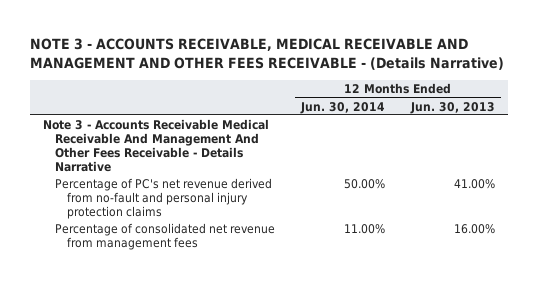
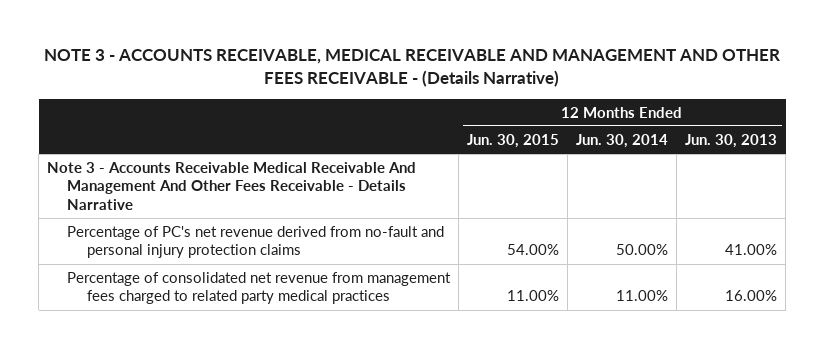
none -> [467,133,560,148] Jun. 30, 2015
[55,223,276,251] Percentage of consolidated net revenue from management fees -> [67,271,452,305] Percentage of consolidated net revenue from management fees charged to related party medical practices

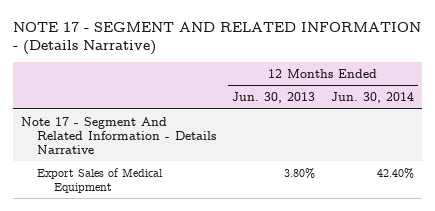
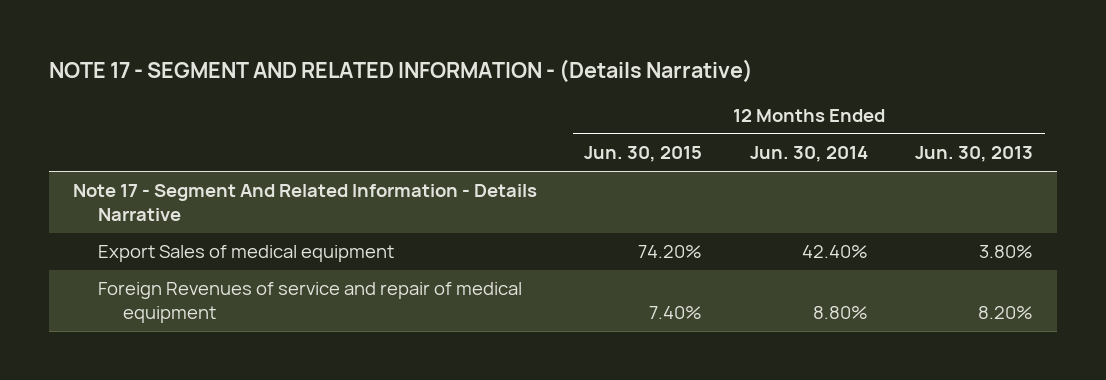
none -> [584,146,703,163] Jun. 30, 2015
[37,167,164,193] Export Sales of Medical Equipment -> [97,245,394,263] Export Sales of medical equipment
none -> [97,282,522,324] Foreign Revenues of service and repair of medical equipment

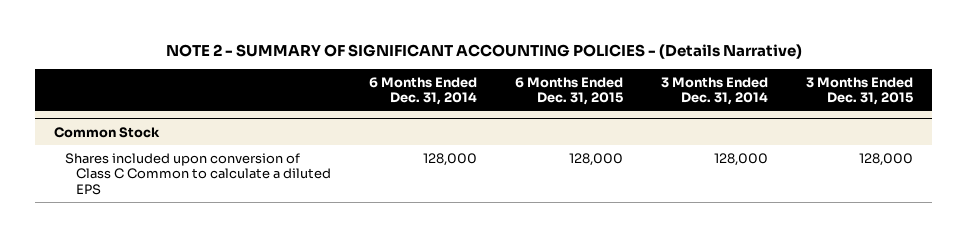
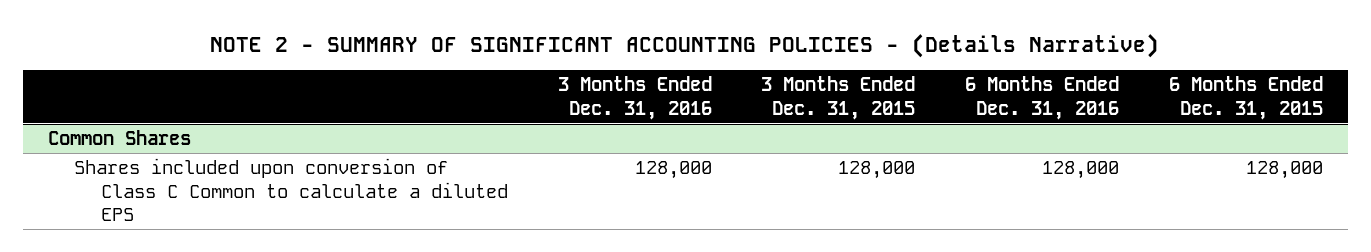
[369,76,478,106] 6 Months Ended Dec. 31, 2014 -> none
[661,76,769,106] 3 Months Ended Dec. 31, 2014 -> none
none -> [557,76,712,120] 3 Months Ended Dec. 31, 2016
none -> [965,76,1120,120] 6 Months Ended Dec. 31, 2016
[54,126,161,138] Common Stock -> [48,130,192,146] Common Shares

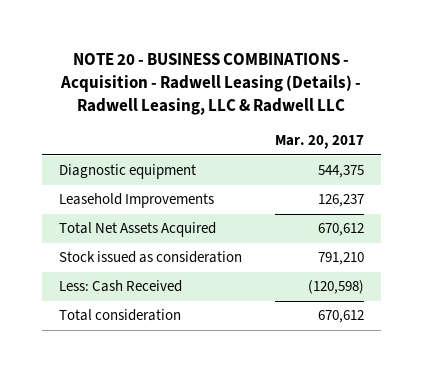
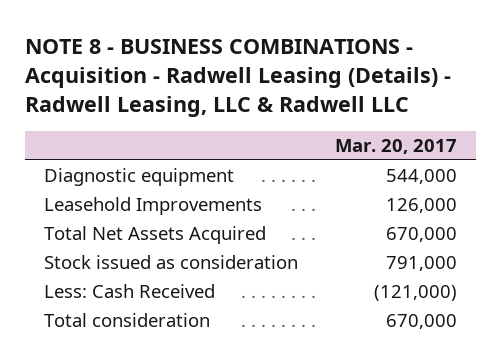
[60,53,362,116] NOTE 20 - BUSINESS COMBINATIONS - Acquisition - Radwell Leasing (Details) - Radwell Leasing, LLC & Radwell LLC -> [24,38,451,117] NOTE 8 - BUSINESS COMBINATIONS - Acquisition - Radwell Leasing (Details) - Radwell Leasing, LLC & Radwell LLC
[318,165,365,179] 544,375 -> [386,169,458,185] 544,000
[318,194,365,208] 126,237 -> [386,198,458,214] 126,000
[318,223,365,237] 670,612 -> [386,227,458,243] 670,000
[318,252,365,266] 791,210 -> [386,256,458,272] 791,000
[308,280,365,295] (120,598) -> [374,285,458,302] (121,000)
[318,310,365,324] 670,612 -> [386,314,458,330] 670,000

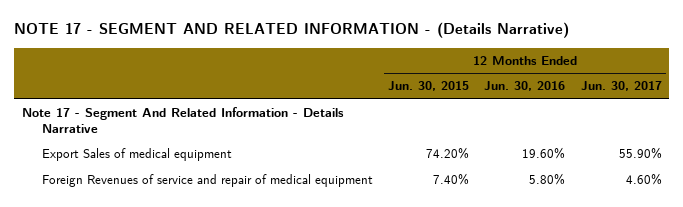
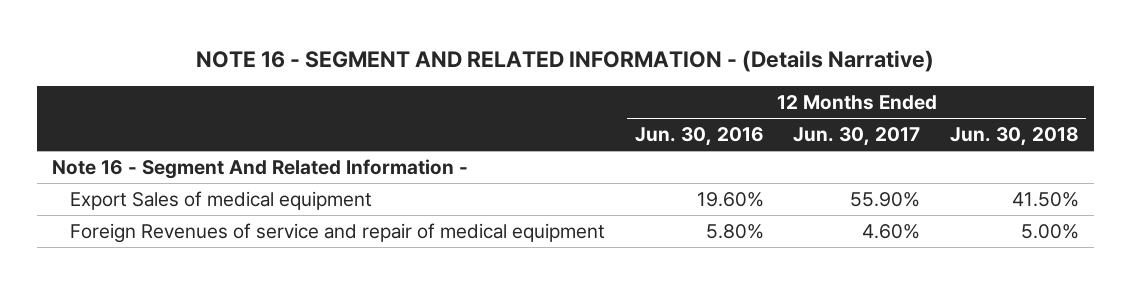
[14,22,570,39] NOTE 17 - SEGMENT AND RELATED INFORMATION - (Details Narrative) -> [196,49,935,72] NOTE 16 - SEGMENT AND RELATED INFORMATION - (Details Narrative)
[387,81,469,92] Jun. 30, 2015 -> none
none -> [949,127,1079,147] Jun. 30, 2018
[21,107,344,133] Note 17 - Segment And Related Information - Details Narrative -> [51,158,468,179] Note 16 - Segment And Related Information -

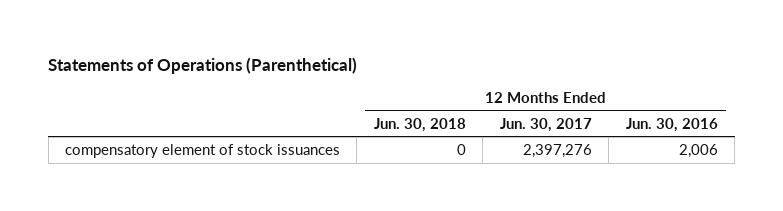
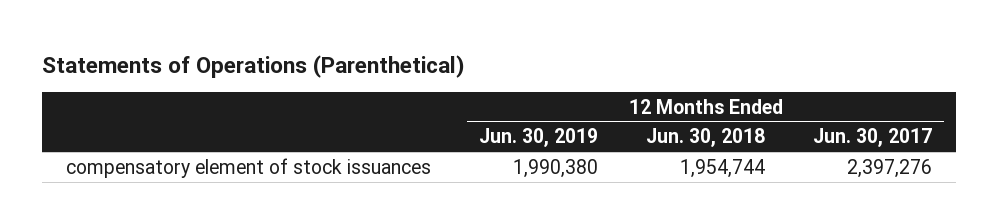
[625,117,718,132] Jun. 30, 2016 -> none
none -> [479,128,599,148] Jun. 30, 2019
[456,144,466,156] 0 -> [680,158,766,178] 1,954,744

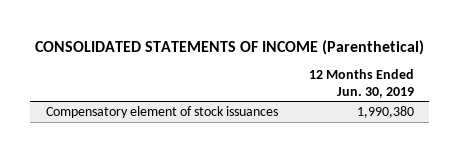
[42,54,466,78] Statements of Operations (Parenthetical) -> [34,39,424,55] CONSOLIDATED STATEMENTS OF INCOME (Parenthetical)
[646,128,766,148] Jun. 30, 2018 -> none
[812,128,932,148] Jun. 30, 2017 -> none
[66,157,432,178] compensatory element of stock issuances -> [45,106,278,119] Compensatory element of stock issuances

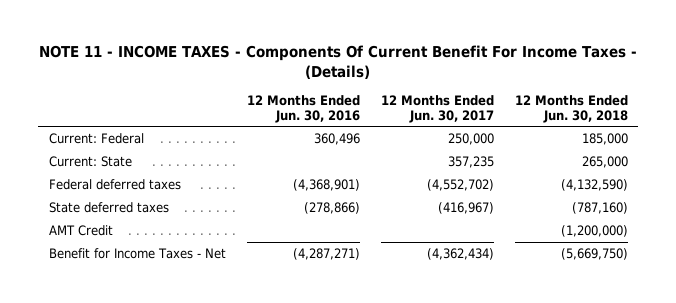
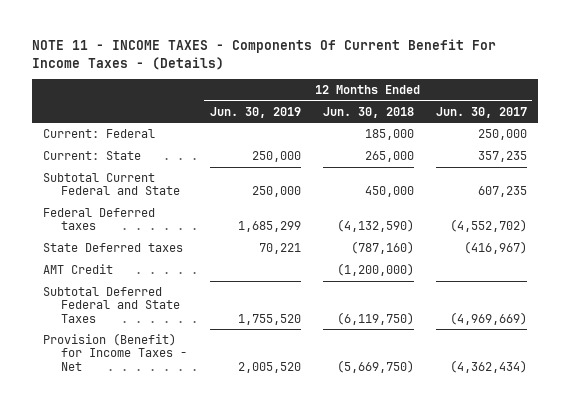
[246,95,360,123] 12 Months Ended Jun. 30, 2016 -> none
none -> [209,106,301,118] Jun. 30, 2019
none -> [43,172,181,196] Subtotal Current Federal and State
[48,178,181,190] Federal deferred taxes -> [43,207,156,231] Federal Deferred taxes
[48,201,169,213] State deferred taxes -> [43,242,184,252] State Deferred taxes
none -> [43,286,181,323] Subtotal Deferred Federal and State Taxes
[48,247,226,259] Benefit for Income Taxes - Net -> [43,332,188,371] Provision (Benefit) for Income Taxes - Net

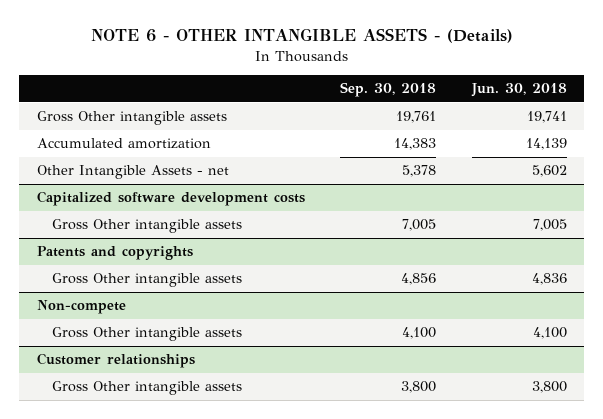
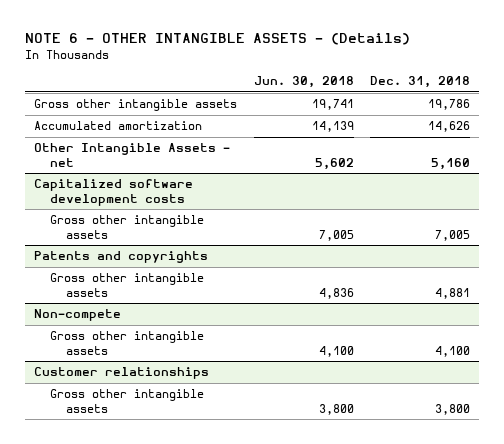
[340,82,437,98] Sep. 30, 2018 -> none
none -> [370,76,471,89] Dec. 31, 2018
[36,111,227,126] Gross Other intangible assets -> [33,99,237,112] Gross other intangible assets
[52,219,243,234] Gross Other intangible assets -> [49,215,204,239] Gross other intangible assets
[52,273,243,288] Gross Other intangible assets -> [49,273,204,297] Gross other intangible assets
[52,327,243,342] Gross Other intangible assets -> [49,331,204,355] Gross other intangible assets
[52,381,243,396] Gross Other intangible assets -> [49,389,204,413] Gross other intangible assets

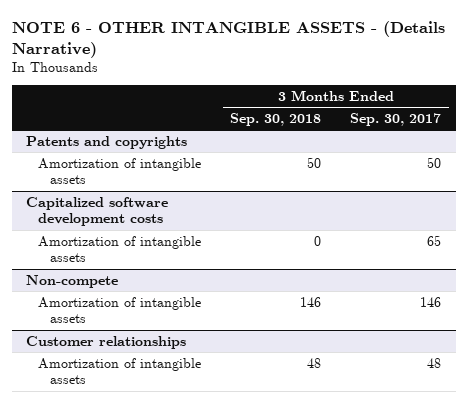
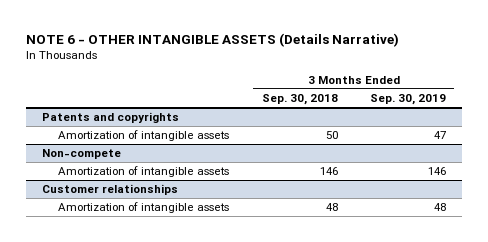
[11,20,445,58] NOTE 6 - OTHER INTANGIBLE ASSETS - (Details Narrative) -> [25,32,399,47] NOTE 6 - OTHER INTANGIBLE ASSETS (Details Narrative)
[350,113,442,127] Sep. 30, 2017 -> none
none -> [370,94,447,106] Sep. 30, 2019
[26,196,169,227] Capitalized software development costs -> none
[38,235,202,263] Amortization of intangible assets -> none

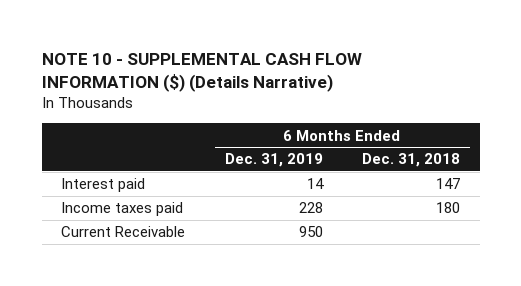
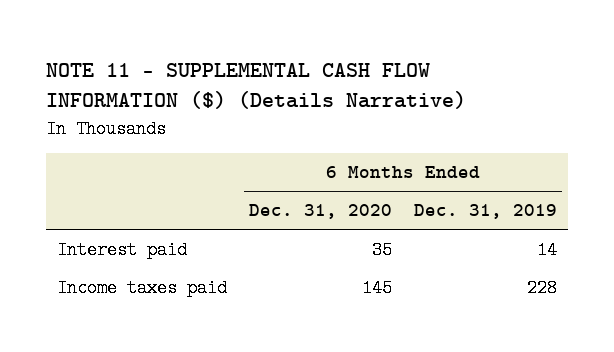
[41,52,362,93] NOTE 10 - SUPPLEMENTAL CASH FLOW INFORMATION ($) (Details Narrative) -> [46,62,467,110] NOTE 11 - SUPPLEMENTAL CASH FLOW INFORMATION ($) (Details Narrative)
[361,153,460,168] Dec. 31, 2018 -> none
none -> [249,203,393,219] Dec. 31, 2020
[61,226,186,238] Current Receivable -> none

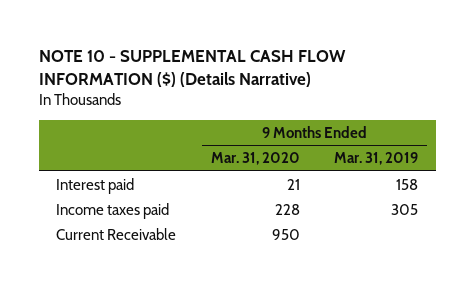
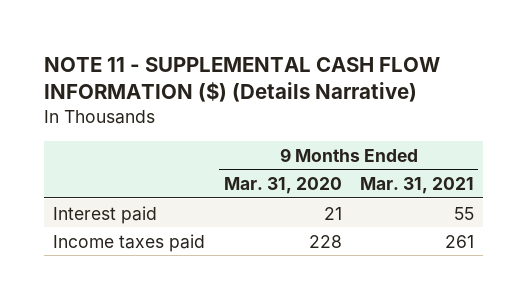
[38,49,346,88] NOTE 10 - SUPPLEMENTAL CASH FLOW INFORMATION ($) (Details Narrative) -> [44,56,441,103] NOTE 11 - SUPPLEMENTAL CASH FLOW INFORMATION ($) (Details Narrative)
[334,152,419,166] Mar. 31, 2019 -> none
none -> [359,177,474,195] Mar. 31, 2021
[56,227,177,240] Current Receivable -> none

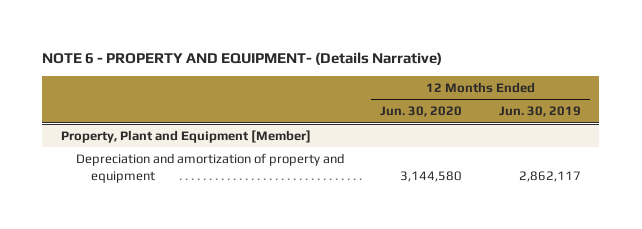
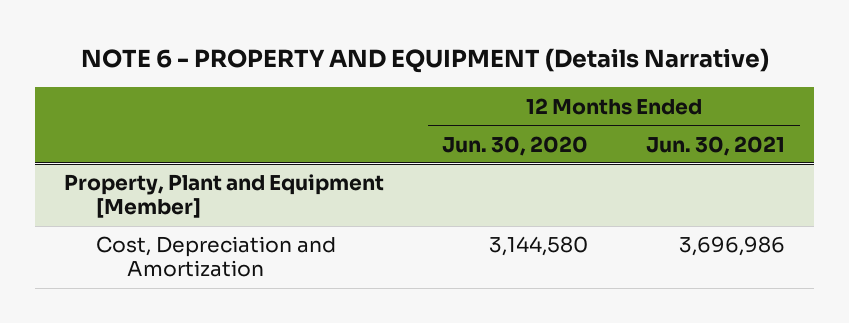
[42,51,443,65] NOTE 6 - PROPERTY AND EQUIPMENT- (Details Narrative) -> [80,47,769,73] NOTE 6 - PROPERTY AND EQUIPMENT (Details Narrative)
[499,106,582,118] Jun. 30, 2019 -> none
none -> [646,135,786,156] Jun. 30, 2021
[75,153,344,183] Depreciation and amortization of property and equipment -> [95,236,336,278] Cost, Depreciation and Amortization

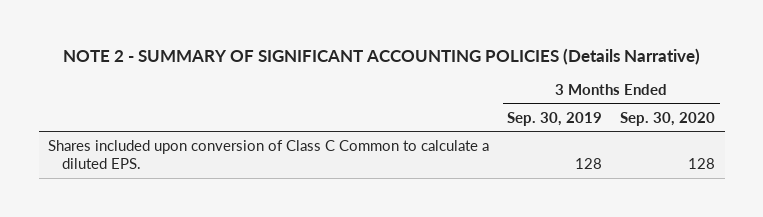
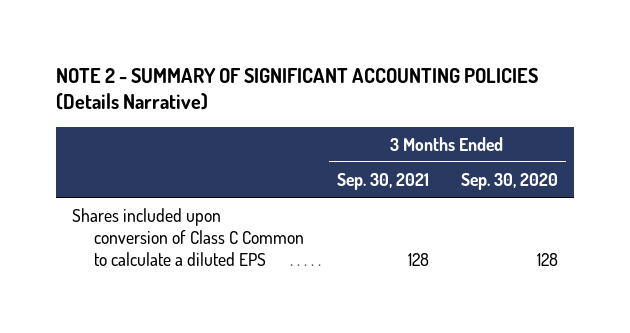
[507,111,603,126] Sep. 30, 2019 -> none
none -> [336,172,429,190] Sep. 30, 2021
[47,139,489,170] Shares included upon conversion of Class C Common to calculate a diluted EPS. -> [72,207,305,266] Shares included upon conversion of Class C Common to calculate a diluted EPS

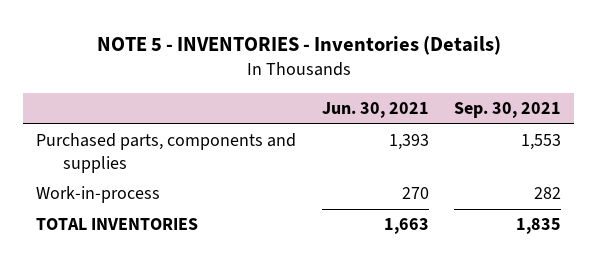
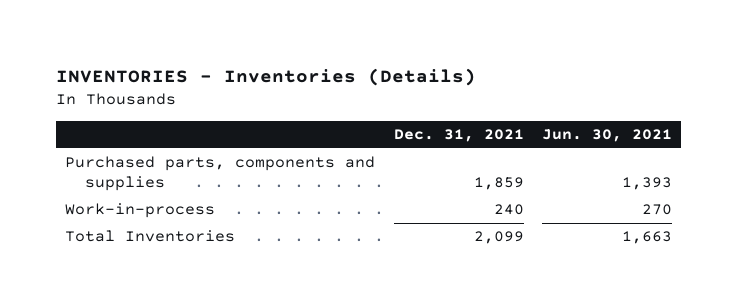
[96,35,501,55] NOTE 5 - INVENTORIES - Inventories (Details) -> [55,67,476,86] INVENTORIES - Inventories (Details)
[454,102,562,119] Sep. 30, 2021 -> none
none -> [393,129,524,143] Dec. 31, 2021
[35,218,198,231] TOTAL INVENTORIES -> [65,230,236,243] Total Inventories

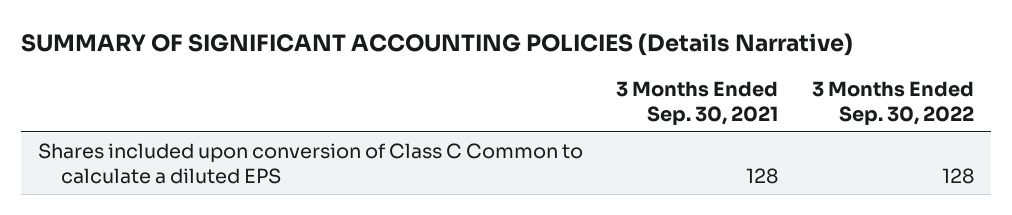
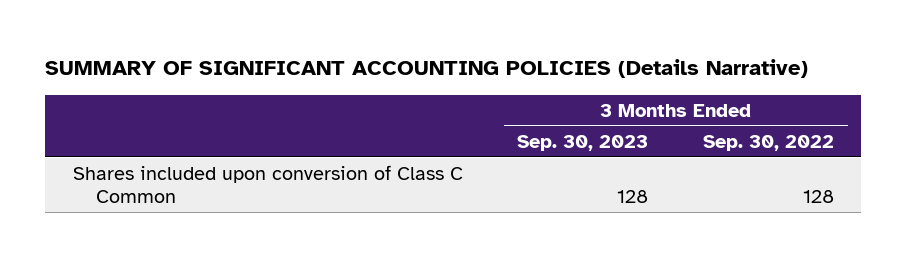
[616,80,779,125] 3 Months Ended Sep. 30, 2021 -> none
none -> [517,134,649,151] Sep. 30, 2023
[37,143,583,185] Shares included upon conversion of Class C Common to calculate a diluted EPS -> [72,165,463,204] Shares included upon conversion of Class C Common

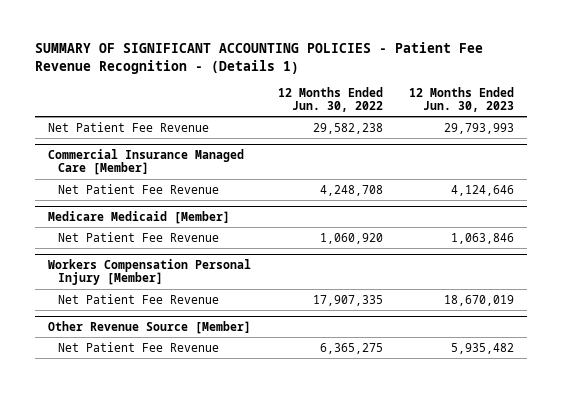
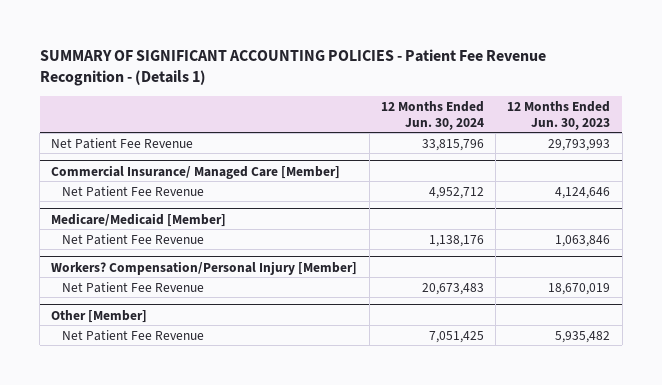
[277,86,383,112] 12 Months Ended Jun. 30, 2022 -> none
none -> [380,100,484,130] 12 Months Ended Jun. 30, 2024
[48,149,245,176] Commercial Insurance Managed Care [Member] -> [51,164,341,179] Commercial Insurance/ Managed Care [Member]
[48,211,231,225] Medicare Medicaid [Member] -> [51,212,227,227] Medicare/Medicaid [Member]
[48,259,252,286] Workers Compensation Personal Injury [Member] -> [51,260,358,275] Workers? Compensation/Personal Injury [Member]
[48,321,252,335] Other Revenue Source [Member] -> [51,309,148,323] Other [Member]

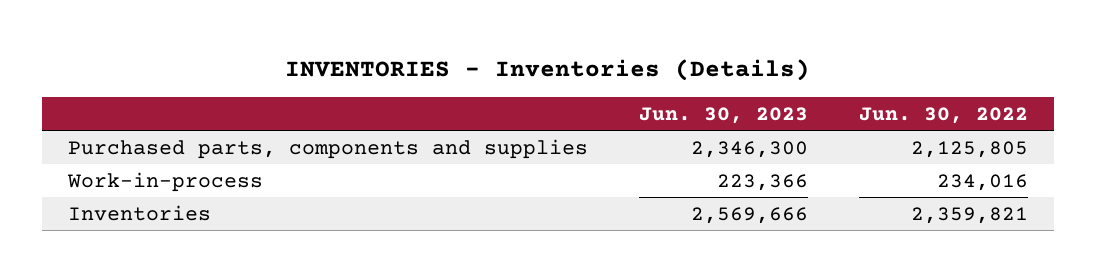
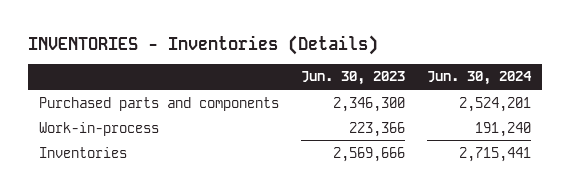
[859,106,1029,124] Jun. 30, 2022 -> none
none -> [426,71,532,86] Jun. 30, 2024
[67,138,588,159] Purchased parts, components and supplies -> [38,96,279,111] Purchased parts and components

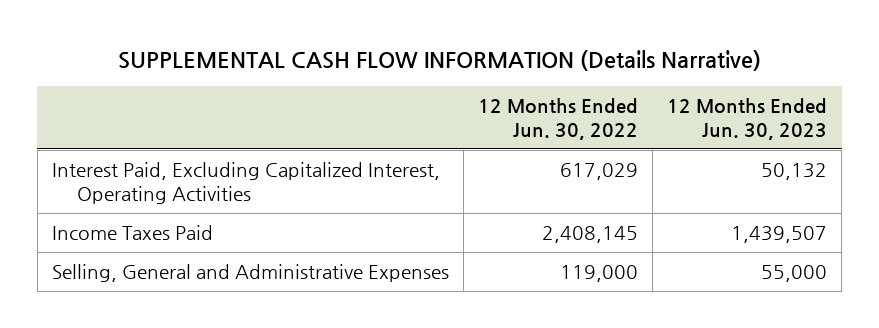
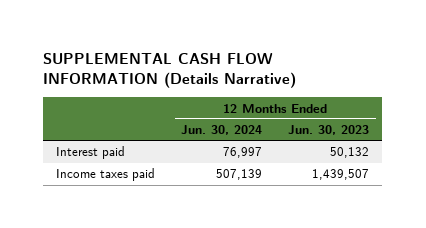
[477,97,638,140] 12 Months Ended Jun. 30, 2022 -> none
none -> [181,125,263,136] Jun. 30, 2024
[51,263,449,282] Selling, General and Administrative Expenses -> none
[51,161,440,205] Interest Paid, Excluding Capitalized Interest, Operating Activities -> [56,146,126,160] Interest paid
[51,224,213,240] Income Taxes Paid -> [56,168,156,182] Income taxes paid

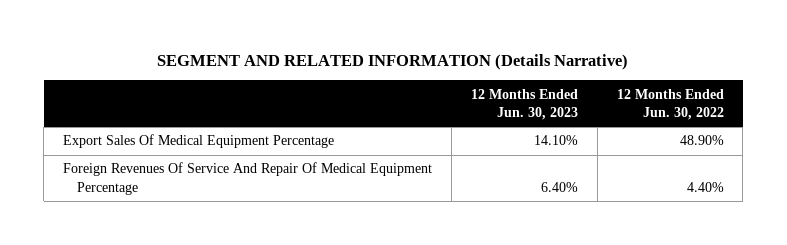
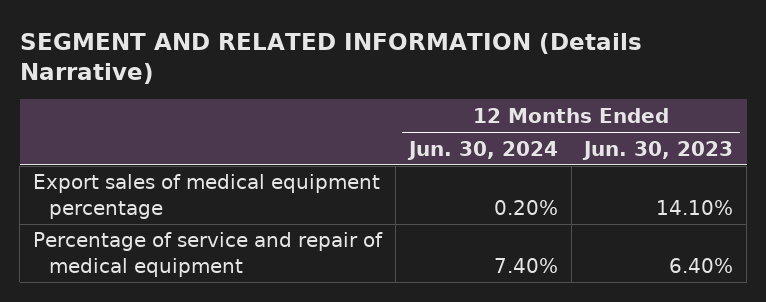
[616,88,724,121] 12 Months Ended Jun. 30, 2022 -> none
none -> [406,140,558,160] Jun. 30, 2024
[63,134,335,149] Export Sales Of Medical Equipment Percentage -> [32,174,380,219] Export sales of medical equipment percentage
[63,162,433,195] Foreign Revenues Of Service And Repair Of Medical Equipment Percentage -> [32,232,383,277] Percentage of service and repair of medical equipment

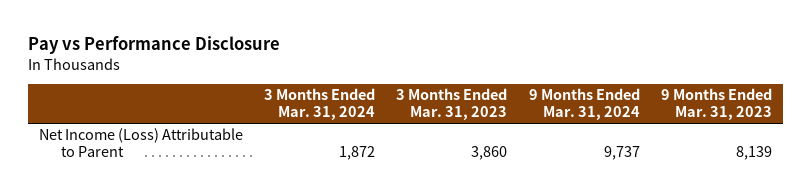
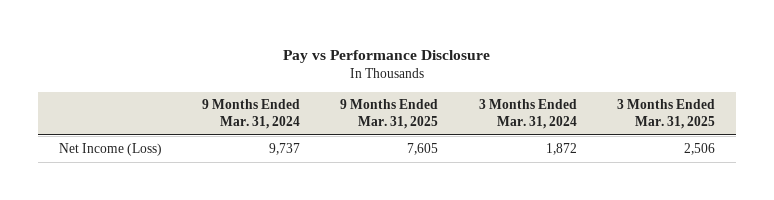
[396,88,508,121] 3 Months Ended Mar. 31, 2023 -> none
[661,88,773,121] 9 Months Ended Mar. 31, 2023 -> none
none -> [340,99,439,130] 9 Months Ended Mar. 31, 2025
none -> [617,99,716,130] 3 Months Ended Mar. 31, 2025
[38,128,243,158] Net Income (Loss) Attributable to Parent -> [58,143,162,157] Net Income (Loss)

